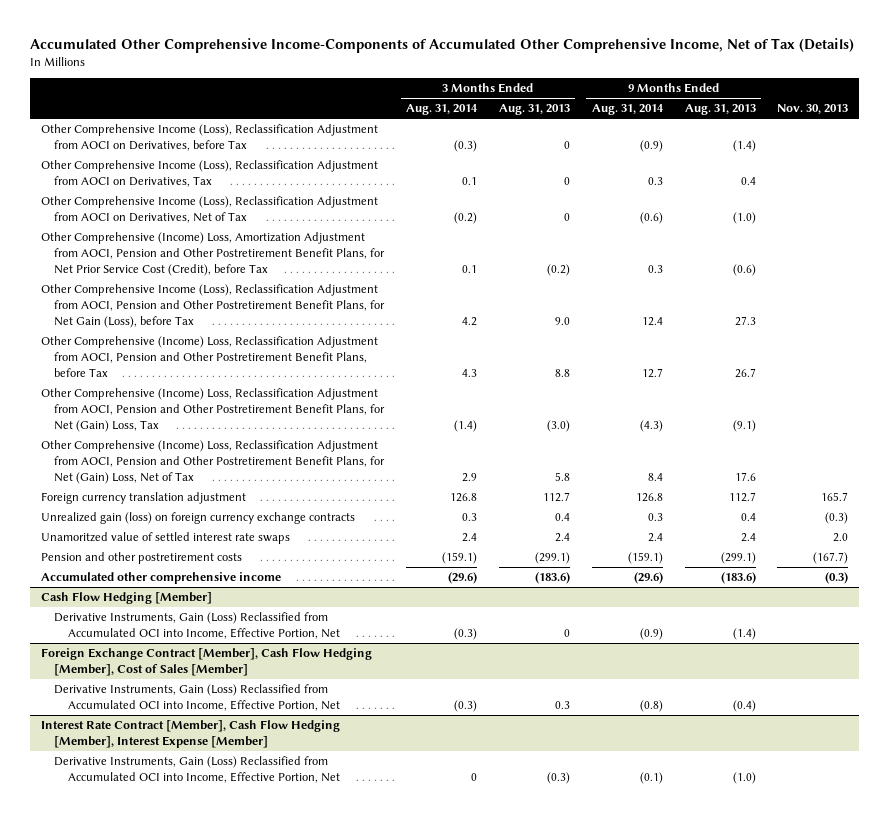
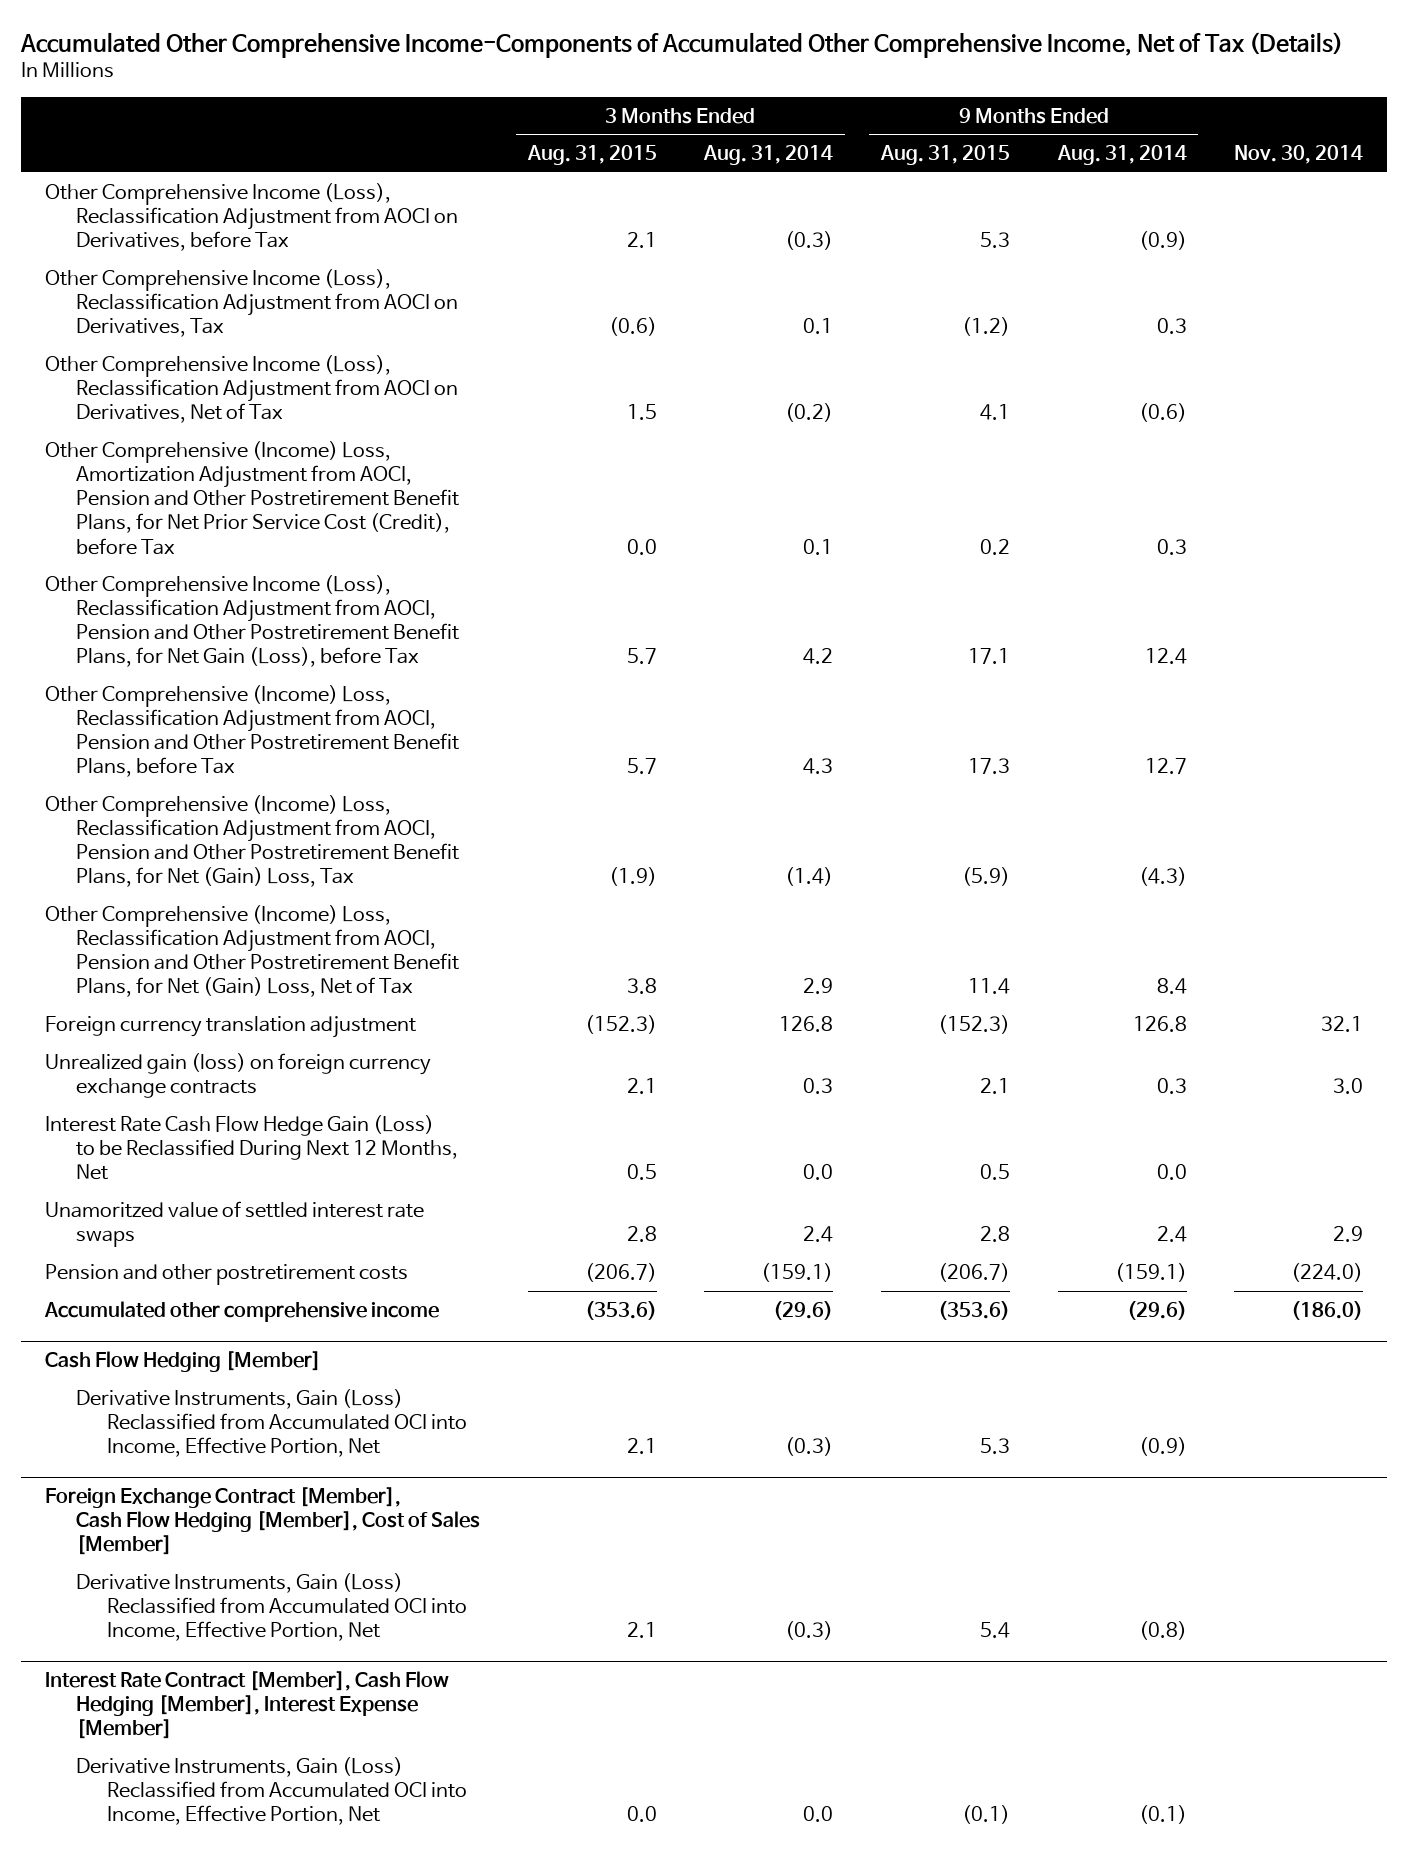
[499,104,571,116] Aug. 31, 2013 -> none
[684,104,756,116] Aug. 31, 2013 -> none
[777,104,849,115] Nov. 30, 2013 -> none
none -> [526,145,657,166] Aug. 31, 2015
none -> [879,145,1010,166] Aug. 31, 2015
none -> [1234,145,1364,165] Nov. 30, 2014
none -> [45,1114,458,1181] Interest Rate Cash Flow Hedge Gain (Loss) to be Reclassified During Next 12 Months, Net
[471,772,478,781] 0 -> [803,1806,834,1823] 0.0

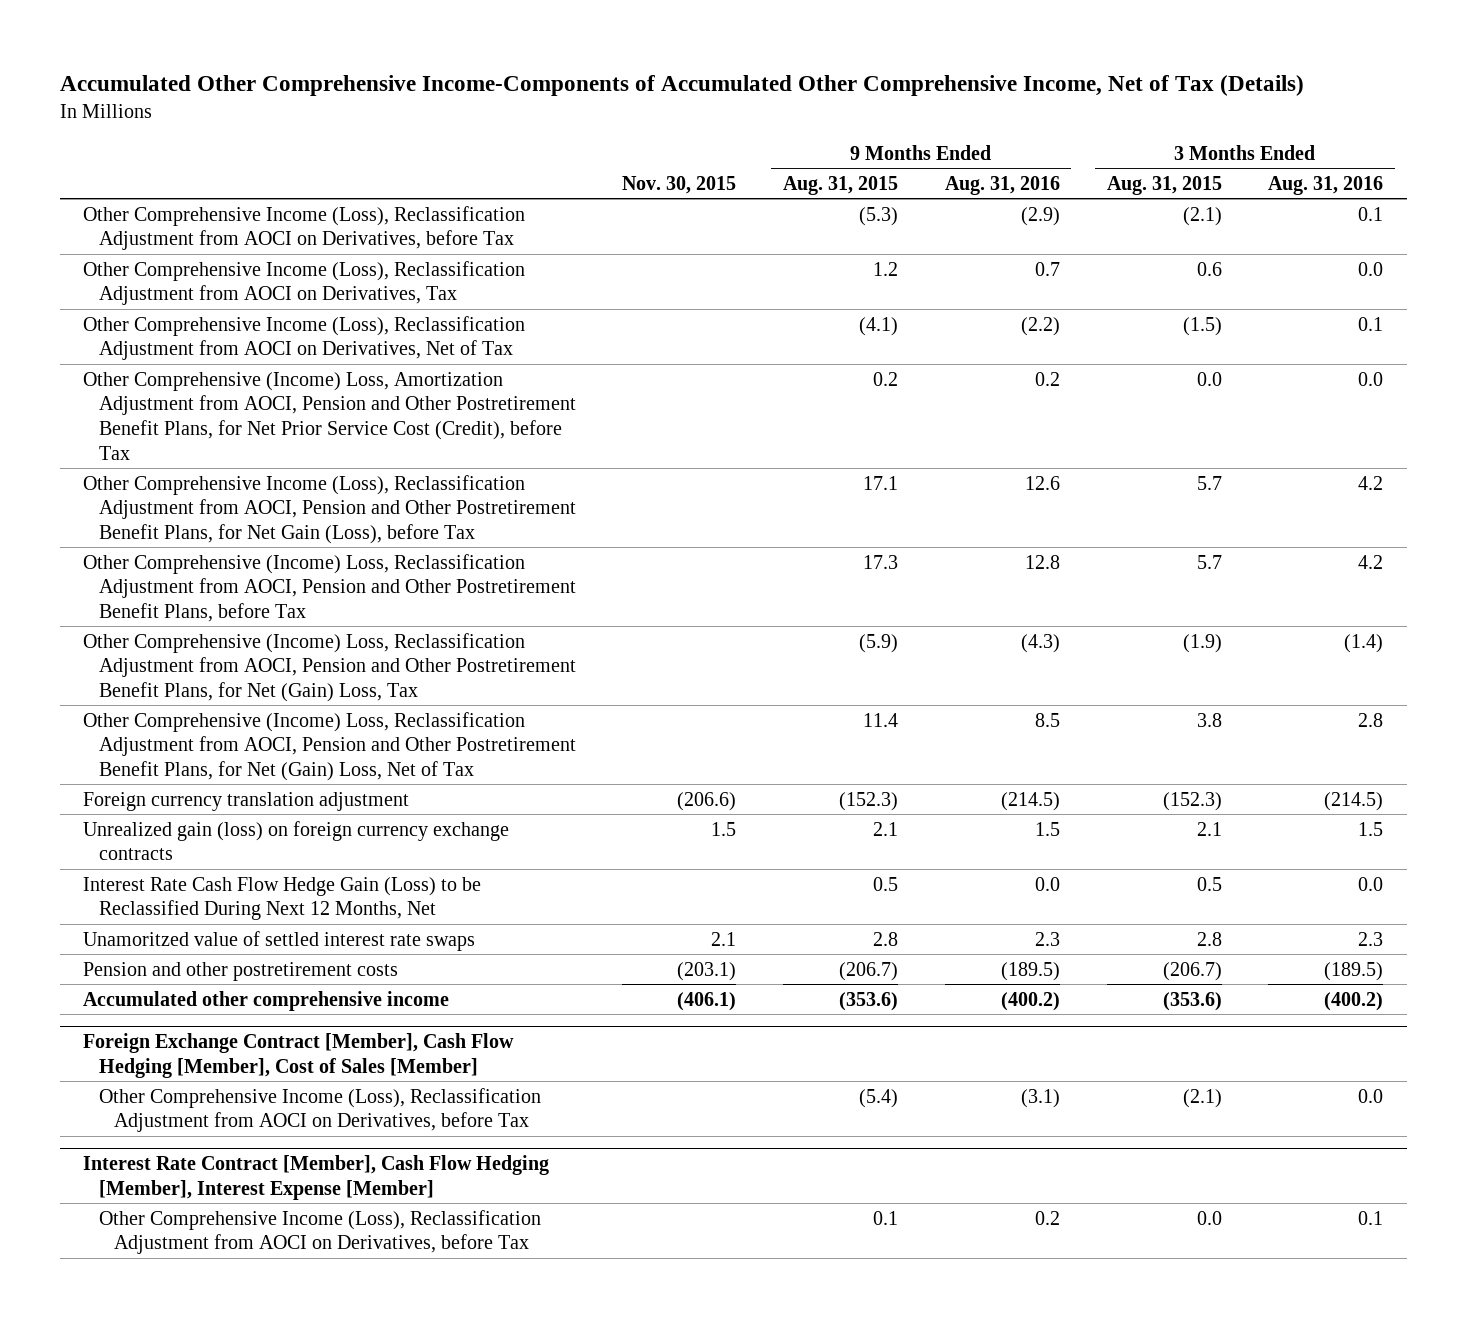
[703,145,834,166] Aug. 31, 2014 -> none
[1056,145,1187,166] Aug. 31, 2014 -> none
[1234,145,1364,165] Nov. 30, 2014 -> none
none -> [622,175,737,194] Nov. 30, 2015
none -> [944,175,1060,195] Aug. 31, 2016
none -> [1268,175,1384,195] Aug. 31, 2016
[626,232,657,249] 2.1 -> [1182,206,1222,226] (2.1)
[979,232,1010,249] 5.3 -> [859,206,899,226] (5.3)
[608,317,657,337] (0.6) -> [1196,261,1222,276] 0.6
[961,317,1010,337] (1.2) -> [873,261,899,276] 1.2
[626,404,657,421] 1.5 -> [1182,316,1222,336] (1.5)
[979,404,1010,421] 4.1 -> [859,316,899,336] (4.1)
[45,1350,322,1372] Cash Flow Hedging [Member] -> none
[75,1388,467,1458] Derivative Instruments, Gain (Loss) Reclassified from Accumulated OCI into Income, Effective Portion, Net -> none
[75,1572,467,1642] Derivative Instruments, Gain (Loss) Reclassified from Accumulated OCI into Income, Effective Portion, Net -> none
none -> [98,1087,541,1133] Other Comprehensive Income (Loss), Reclassification Adjustment from AOCI on Derivatives, before Tax
[75,1756,467,1826] Derivative Instruments, Gain (Loss) Reclassified from Accumulated OCI into Income, Effective Portion, Net -> none
none -> [98,1209,541,1255] Other Comprehensive Income (Loss), Reclassification Adjustment from AOCI on Derivatives, before Tax

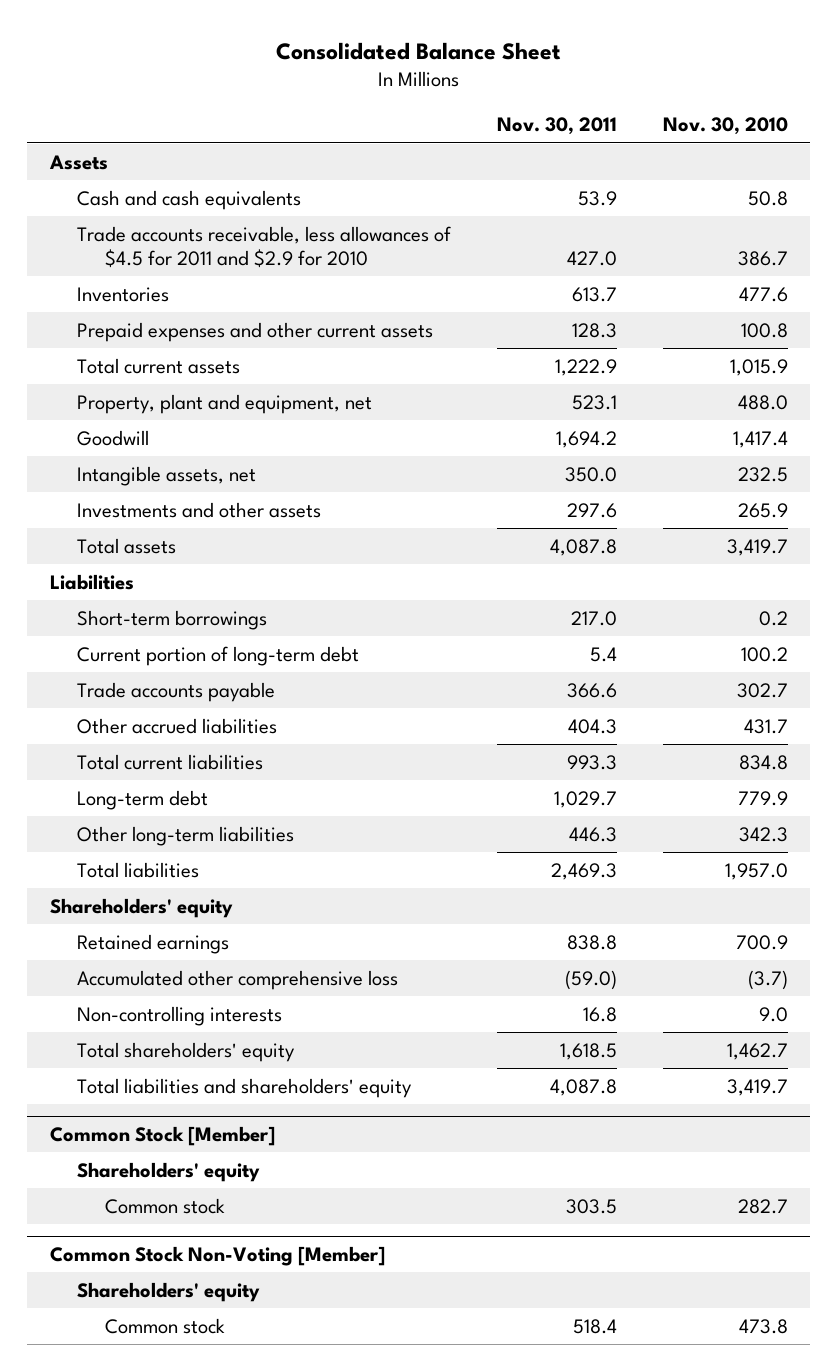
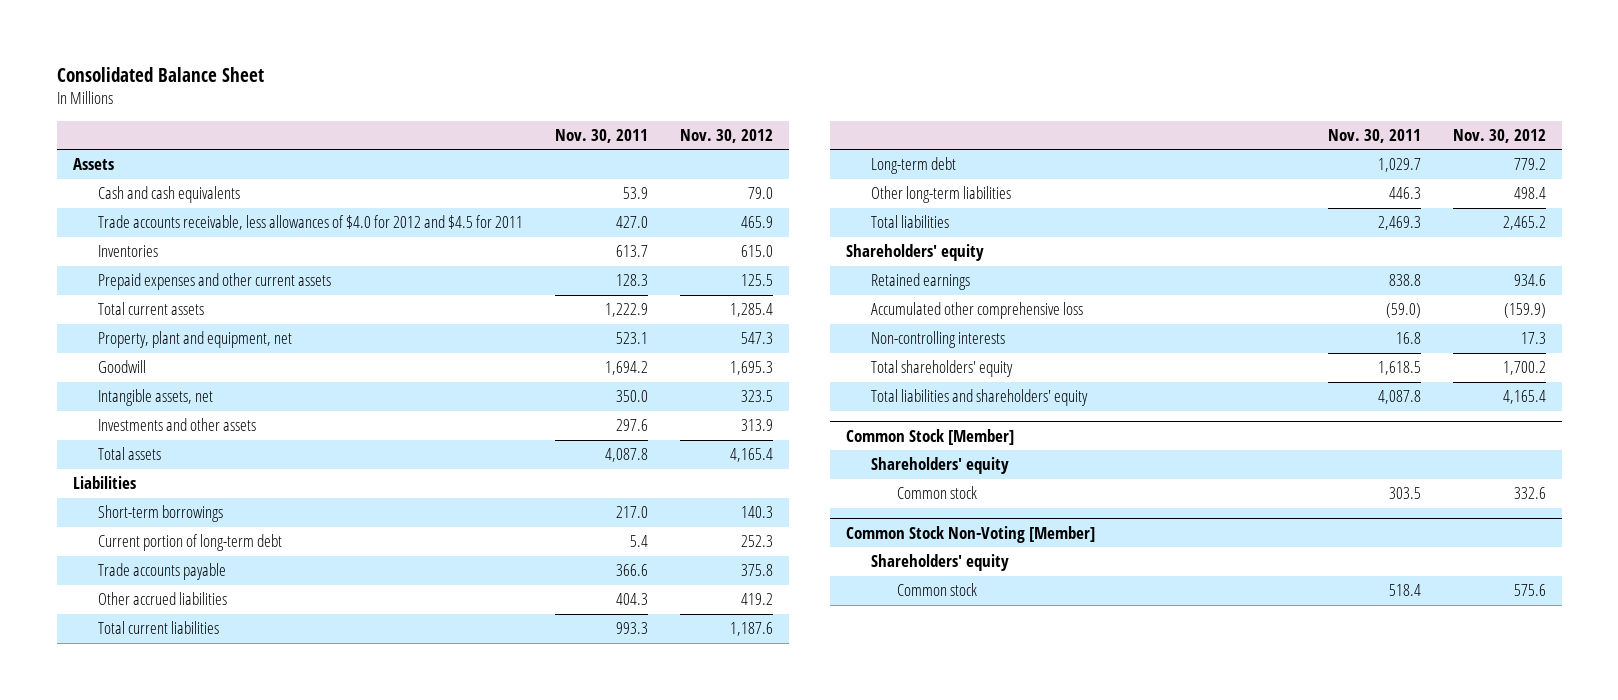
[662,117,788,136] Nov. 30, 2010 -> none
none -> [679,128,773,143] Nov. 30, 2012
[77,225,452,268] Trade accounts receivable, less allowances of $4.5 for 2011 and $2.9 for 2010 -> [98,215,524,231] Trade accounts receivable, less allowances of $4.0 for 2012 and $4.5 for 2011

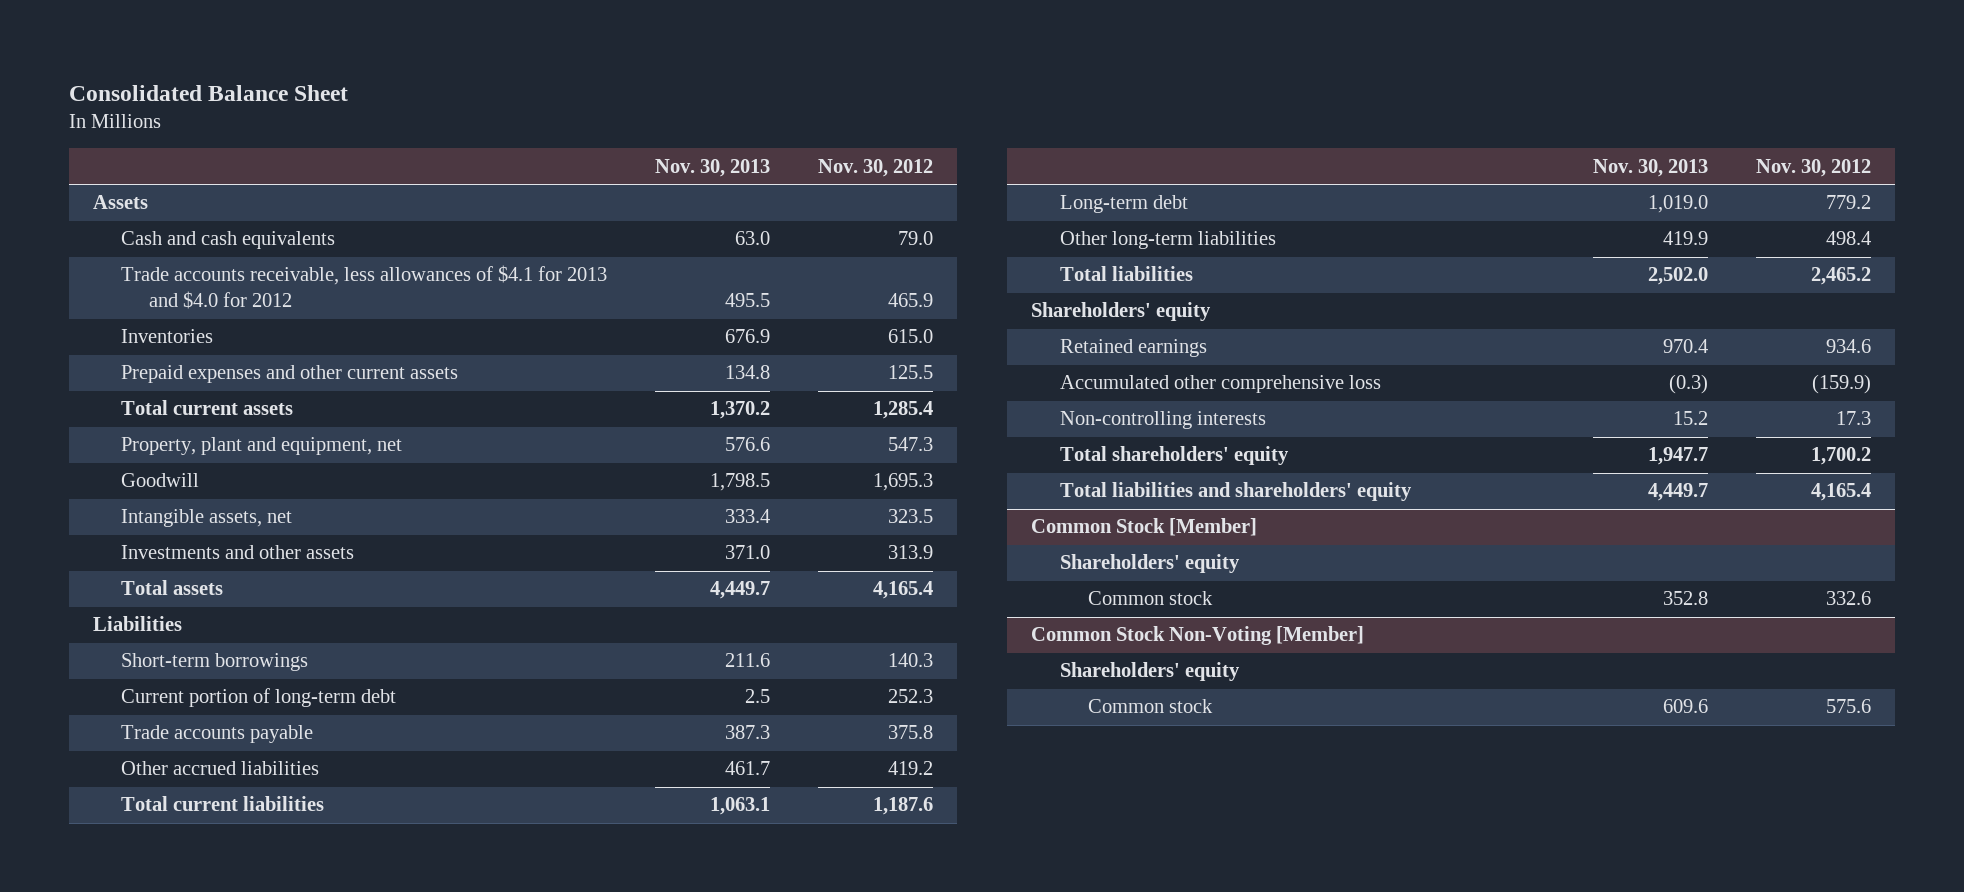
[555,128,649,143] Nov. 30, 2011 -> none
none -> [655,158,771,177] Nov. 30, 2013
[98,215,524,231] Trade accounts receivable, less allowances of $4.0 for 2012 and $4.5 for 2011 -> [121,265,608,310] Trade accounts receivable, less allowances of $4.1 for 2013 and $4.0 for 2012

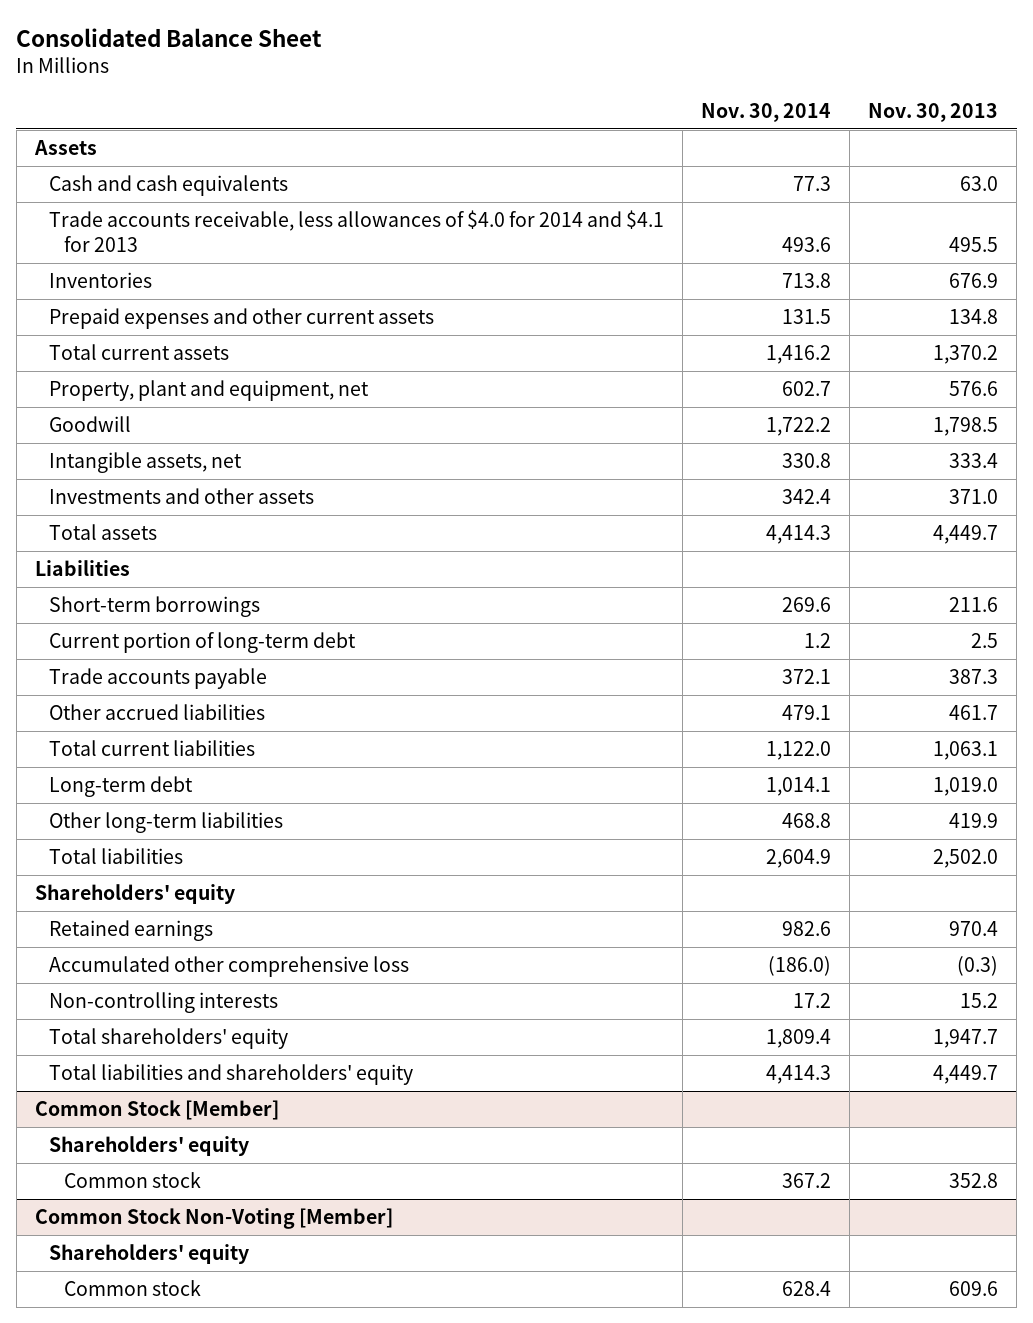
[817,158,933,177] Nov. 30, 2012 -> none
none -> [701,102,832,122] Nov. 30, 2014
[121,265,608,310] Trade accounts receivable, less allowances of $4.1 for 2013 and $4.0 for 2012 -> [49,209,665,253] Trade accounts receivable, less allowances of $4.0 for 2014 and $4.1 for 2013

